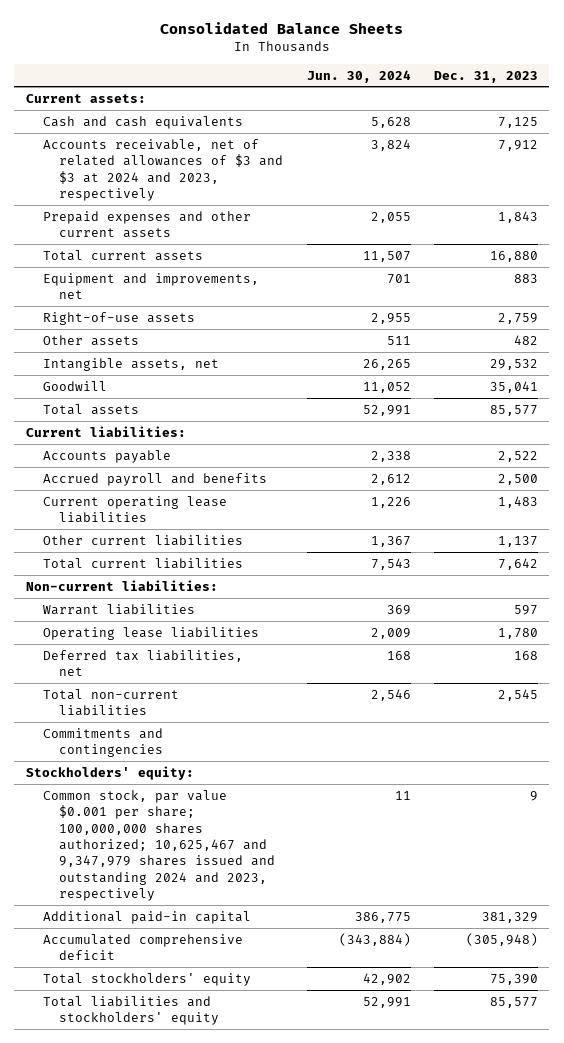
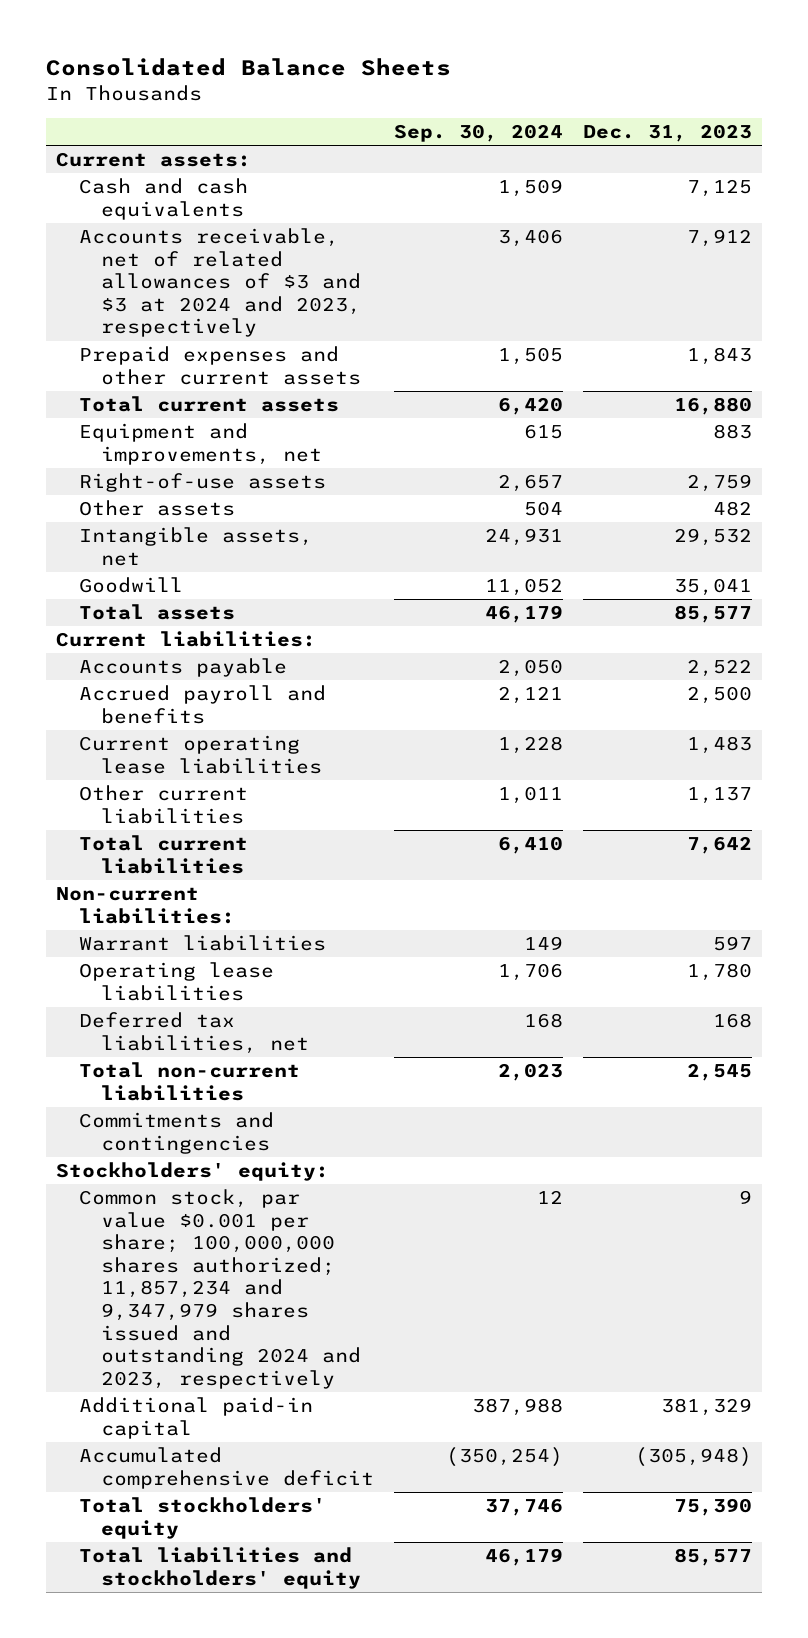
[306,69,411,83] Jun. 30, 2024 -> none
none -> [393,123,563,142] Sep. 30, 2024
[42,789,276,902] Common stock, par value $0.001 per share; 100,000,000 shares authorized; 10,625,467 and 9,347,979 shares issued and outstanding 2024 and 2023, respectively -> [78,1189,362,1389] Common stock, par value $0.001 per share; 100,000,000 shares authorized; 11,857,234 and 9,347,979 shares issued and outstanding 2024 and 2023, respectively

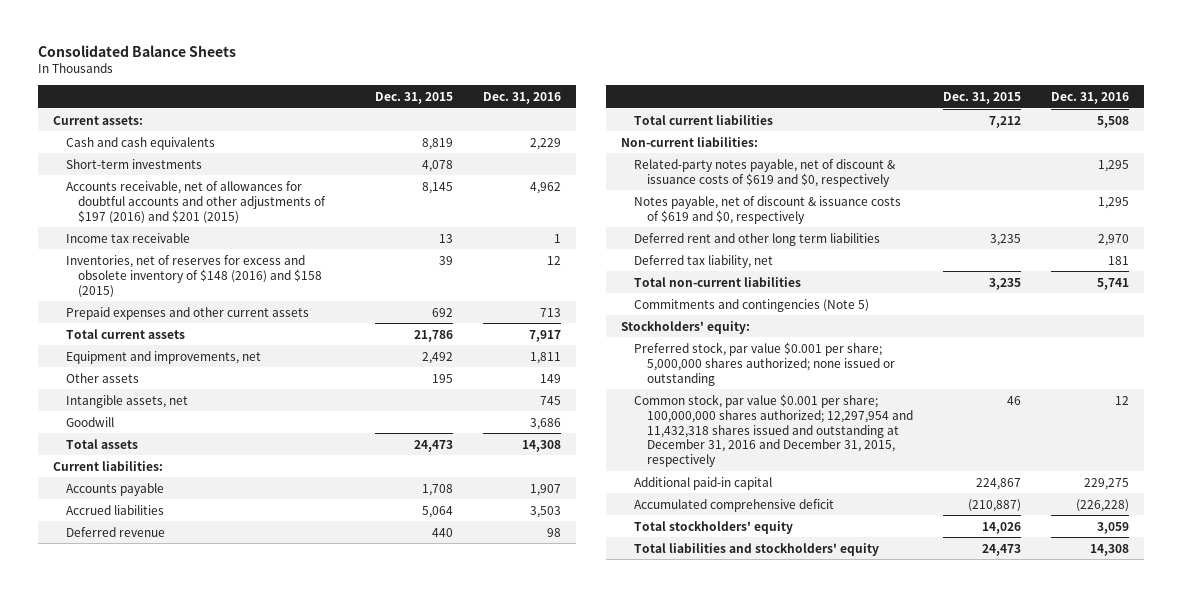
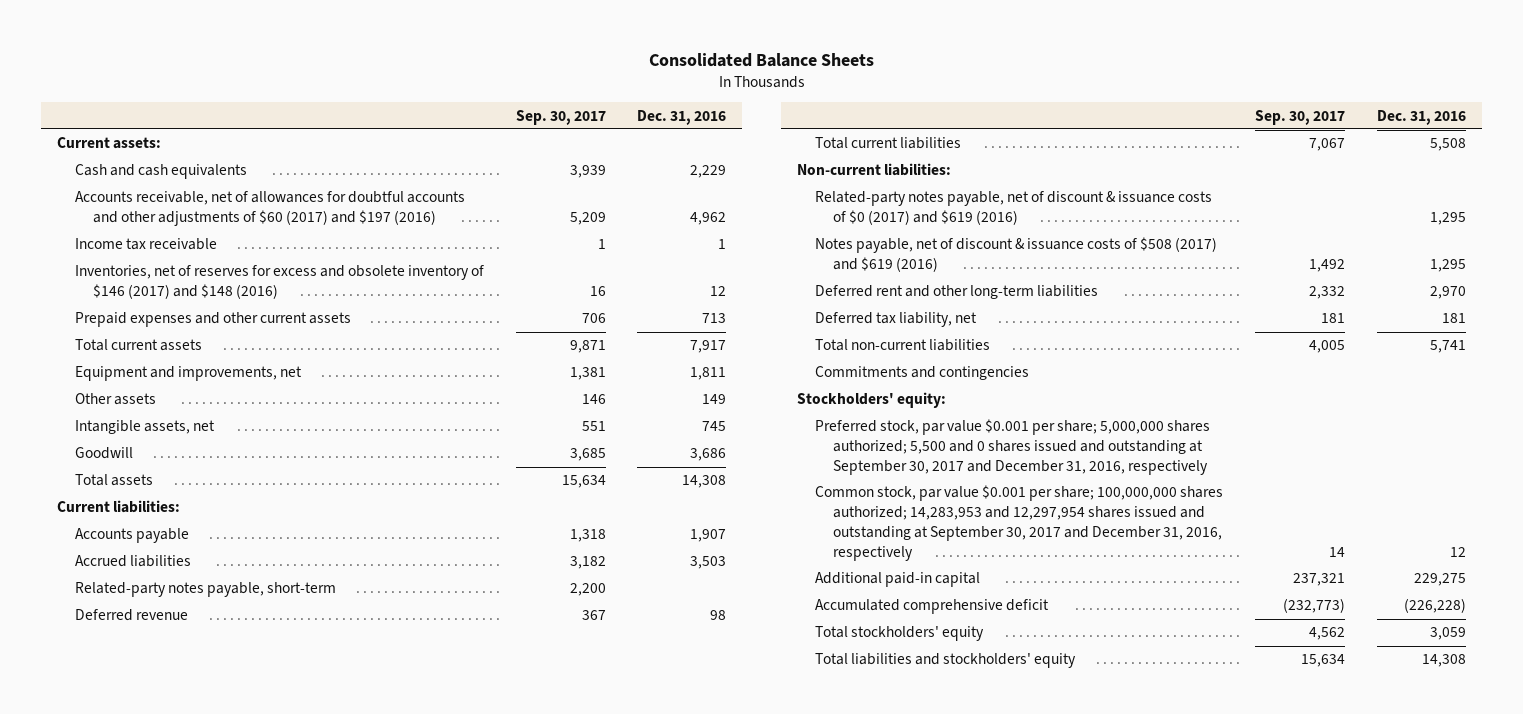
[374,91,453,104] Dec. 31, 2015 -> none
none -> [515,109,606,125] Sep. 30, 2017
[65,158,202,169] Short-term investments -> none
[65,180,327,224] Accounts receivable, net of allowances for doubtful accounts and other adjustments of $197 (2016) and $201 (2015) -> [75,191,466,227] Accounts receivable, net of allowances for doubtful accounts and other adjustments of $60 (2017) and $197 (2016)
[65,254,323,298] Inventories, net of reserves for excess and obsolete inventory of $148 (2016) and $158 (2015) -> [75,265,485,300] Inventories, net of reserves for excess and obsolete inventory of $146 (2017) and $148 (2016)
none -> [75,582,337,598] Related-party notes payable, short-term
[634,158,896,187] Related-party notes payable, net of discount & issuance costs of $619 and $0, respectively -> [814,191,1212,226] Related-party notes payable, net of discount & issuance costs of $0 (2017) and $619 (2016)
[634,195,902,224] Notes payable, net of discount & issuance costs of $619 and $0, respectively -> [814,237,1217,273] Notes payable, net of discount & issuance costs of $508 (2017) and $619 (2016)
[634,232,881,246] Deferred rent and other long term liabilities -> [814,285,1098,300] Deferred rent and other long-term liabilities
[634,298,870,312] Commitments and contingencies (Note 5) -> [814,366,1029,381] Commitments and contingencies
[634,341,895,386] Preferred stock, par value $0.001 per share; 5,000,000 shares authorized; none issued or outstanding -> [814,419,1210,476] Preferred stock, par value $0.001 per share; 5,000,000 shares authorized; 5,500 and 0 shares issued and outstanding at September 30, 2017 and December 31, 2016, respectively
[634,393,913,468] Common stock, par value $0.001 per share; 100,000,000 shares authorized; 12,297,954 and 11,432,318 shares issued and outstanding at December 31, 2016 and December 31, 2015, respectively -> [814,485,1223,561] Common stock, par value $0.001 per share; 100,000,000 shares authorized; 14,283,953 and 12,297,954 shares issued and outstanding at September 30, 2017 and December 31, 2016, respectively

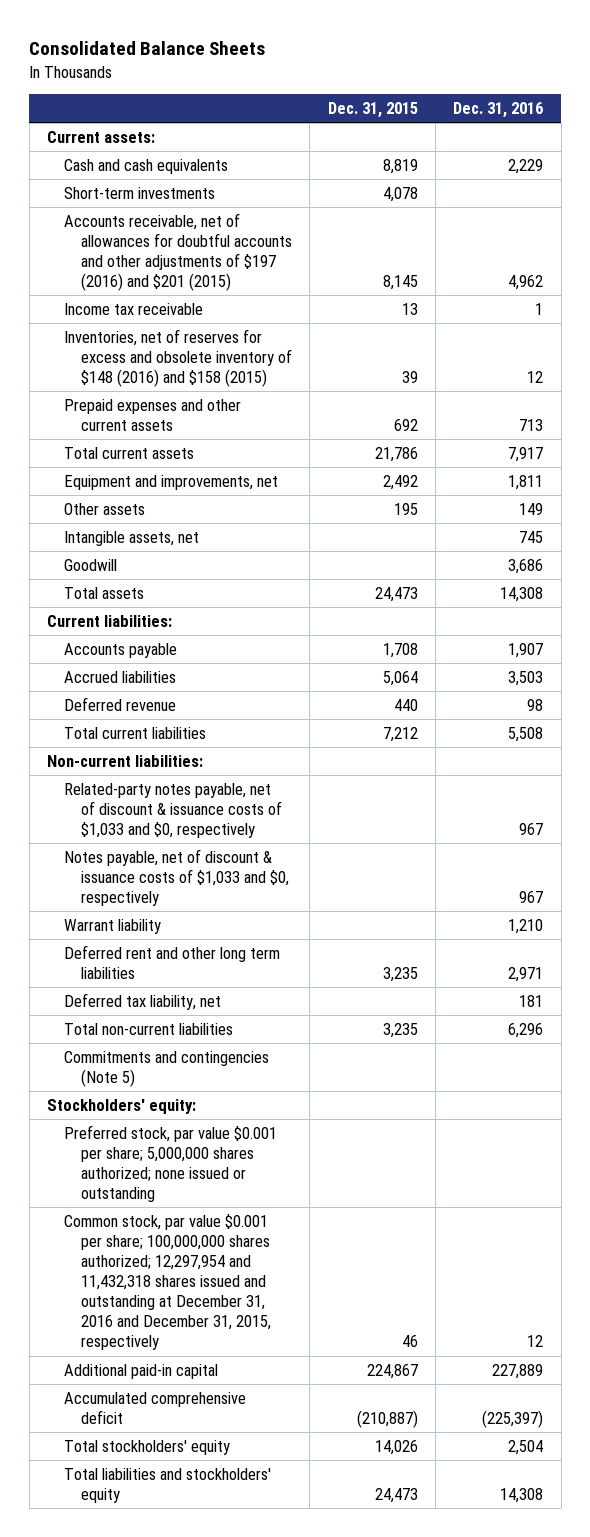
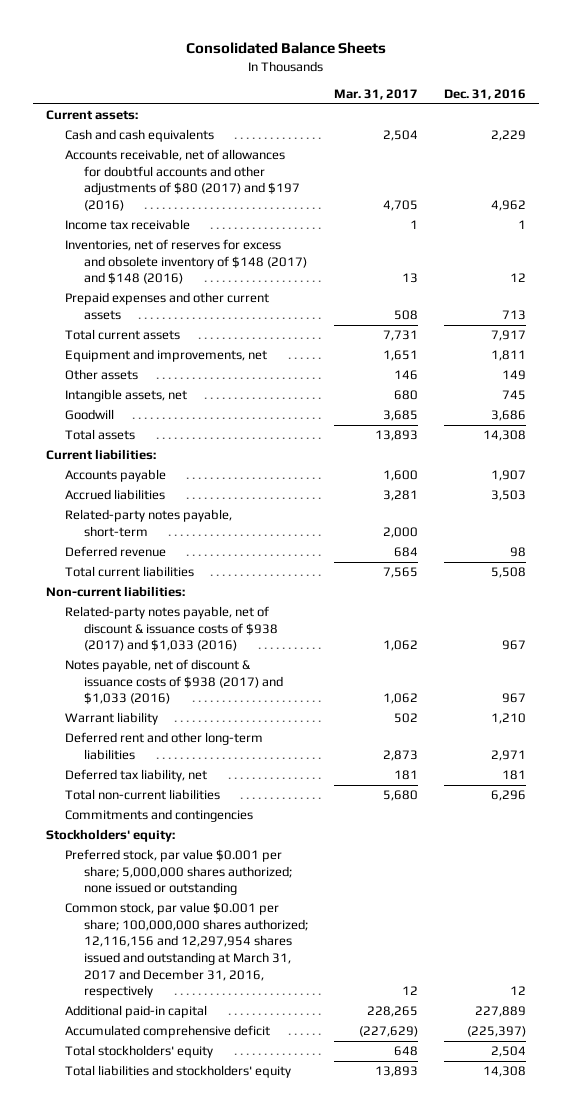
[327,102,418,119] Dec. 31, 2015 -> none
none -> [334,89,419,101] Mar. 31, 2017
[63,186,215,199] Short-term investments -> none
[63,212,293,292] Accounts receivable, net of allowances for doubtful accounts and other adjustments of $197 (2016) and $201 (2015) -> [65,149,301,212] Accounts receivable, net of allowances for doubtful accounts and other adjustments of $80 (2017) and $197 (2016)
[63,328,293,388] Inventories, net of reserves for excess and obsolete inventory of $148 (2016) and $158 (2015) -> [65,239,308,285] Inventories, net of reserves for excess and obsolete inventory of $148 (2017) and $148 (2016)
none -> [65,509,233,537] Related-party notes payable, short-term
[63,782,283,839] Related-party notes payable, net of discount & issuance costs of $1,033 and $0, respectively -> [65,606,279,652] Related-party notes payable, net of discount & issuance costs of $938 (2017) and $1,033 (2016)
[63,848,290,907] Notes payable, net of discount & issuance costs of $1,033 and $0, respectively -> [65,659,284,705] Notes payable, net of discount & issuance costs of $938 (2017) and $1,033 (2016)
[63,944,280,980] Deferred rent and other long term liabilities -> [65,732,264,760] Deferred rent and other long-term liabilities
[63,1050,269,1088] Commitments and contingencies (Note 5) -> [65,809,254,823] Commitments and contingencies
[63,1213,272,1351] Common stock, par value $0.001 per share; 100,000,000 shares authorized; 12,297,954 and 11,432,318 shares issued and outstanding at December 31, 2016 and December 31, 2015, respectively -> [65,902,309,999] Common stock, par value $0.001 per share; 100,000,000 shares authorized; 12,116,156 and 12,297,954 shares issued and outstanding at March 31, 2017 and December 31, 2016, respectively

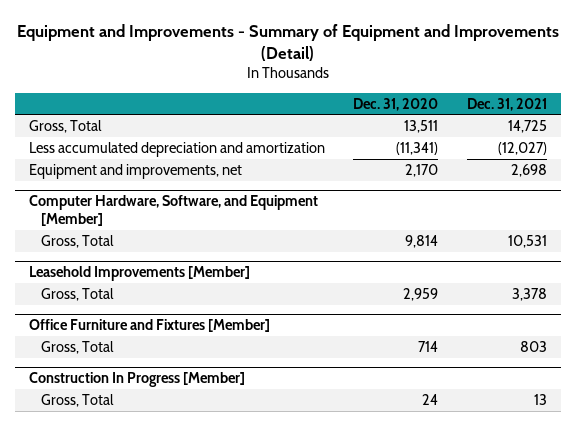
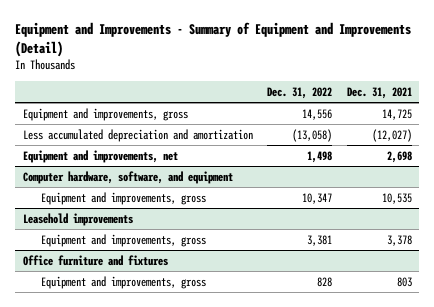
[353,97,439,111] Dec. 31, 2020 -> none
none -> [267,86,333,99] Dec. 31, 2022
[28,119,102,133] Gross, Total -> [22,107,188,121] Equipment and improvements, gross
[28,371,245,387] Construction In Progress [Member] -> none
[40,393,114,407] Gross, Total -> none
[28,194,318,226] Computer Hardware, Software, and Equipment [Member] -> [22,170,233,184] Computer hardware, software, and equipment
[40,234,114,248] Gross, Total -> [40,191,206,205] Equipment and improvements, gross
[507,234,547,248] 10,531 -> [381,192,412,204] 10,535
[28,265,250,281] Leasehold Improvements [Member] -> [22,212,133,226] Leasehold improvements
[40,287,114,301] Gross, Total -> [40,233,206,247] Equipment and improvements, gross
[28,318,270,332] Office Furniture and Fixtures [Member] -> [22,254,168,266] Office furniture and fixtures
[40,340,114,354] Gross, Total -> [40,275,206,289] Equipment and improvements, gross

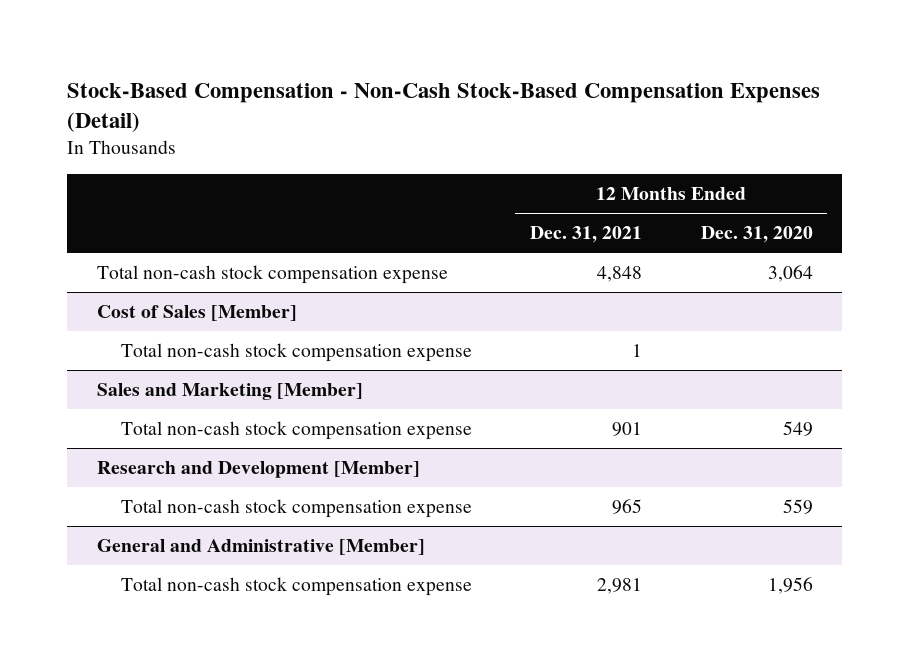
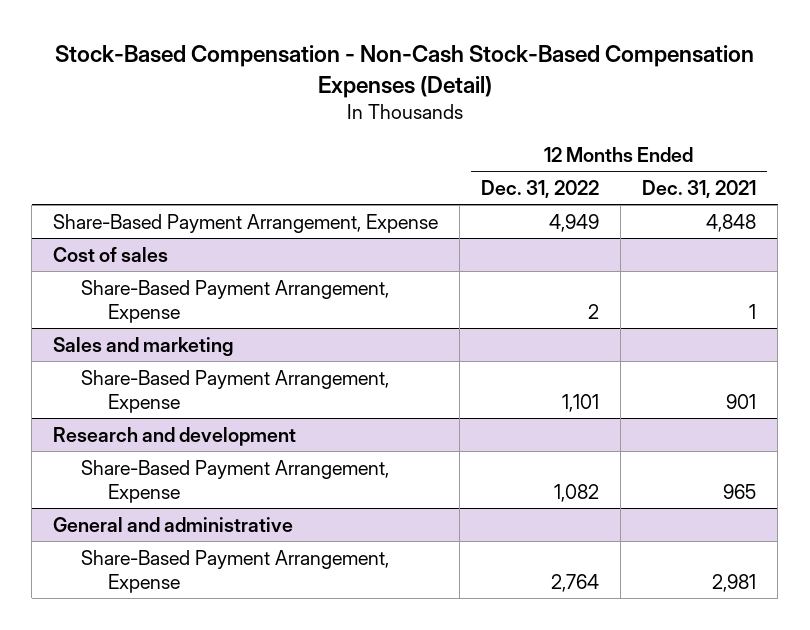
[700,226,813,244] Dec. 31, 2020 -> none
none -> [481,179,600,198] Dec. 31, 2022
[96,264,448,284] Total non-cash stock compensation expense -> [53,213,439,233] Share-Based Payment Arrangement, Expense
[96,304,297,321] Cost of Sales [Member] -> [53,246,169,262] Cost of sales
[120,342,472,362] Total non-cash stock compensation expense -> [80,279,389,323] Share-Based Payment Arrangement, Expense
[96,382,363,400] Sales and Marketing [Member] -> [53,336,234,356] Sales and marketing
[120,420,472,440] Total non-cash stock compensation expense -> [80,369,389,413] Share-Based Payment Arrangement, Expense
[96,460,420,478] Research and Development [Member] -> [53,426,297,446] Research and development
[120,498,472,518] Total non-cash stock compensation expense -> [80,459,389,503] Share-Based Payment Arrangement, Expense
[96,538,425,555] General and Administrative [Member] -> [53,516,294,532] General and administrative
[120,576,472,596] Total non-cash stock compensation expense -> [80,549,389,593] Share-Based Payment Arrangement, Expense

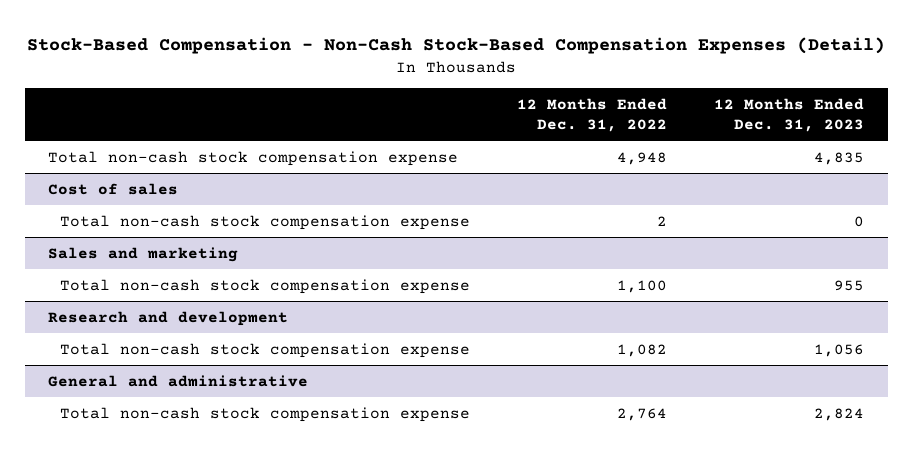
[642,179,757,198] Dec. 31, 2021 -> none
none -> [714,97,865,132] 12 Months Ended Dec. 31, 2023
[53,213,439,233] Share-Based Payment Arrangement, Expense -> none
none -> [48,150,459,166] Total non-cash stock compensation expense
[80,279,389,323] Share-Based Payment Arrangement, Expense -> [60,214,471,230] Total non-cash stock compensation expense
[80,369,389,413] Share-Based Payment Arrangement, Expense -> none
none -> [60,278,471,294] Total non-cash stock compensation expense
[80,459,389,503] Share-Based Payment Arrangement, Expense -> [60,342,471,358] Total non-cash stock compensation expense
[80,549,389,593] Share-Based Payment Arrangement, Expense -> [60,406,471,422] Total non-cash stock compensation expense

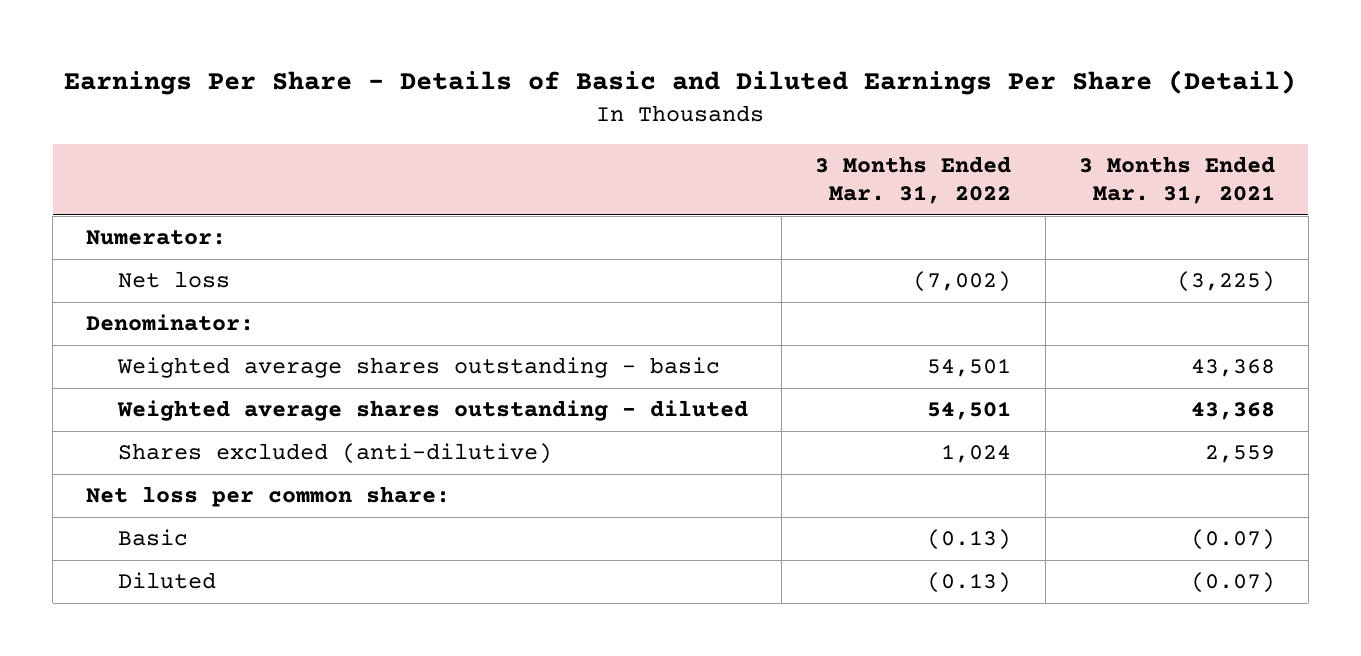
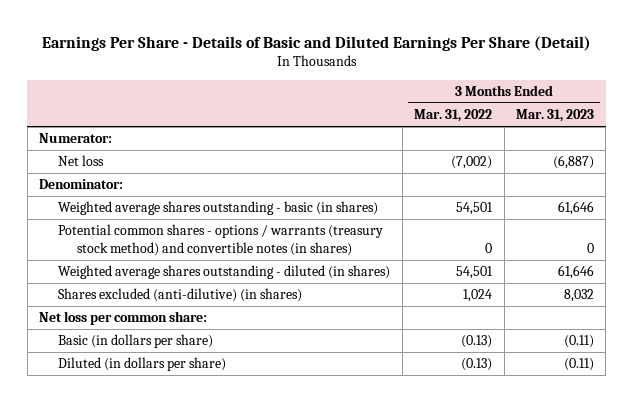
[1078,156,1275,205] 3 Months Ended Mar. 31, 2021 -> none
none -> [516,109,595,123] Mar. 31, 2023
[117,357,721,379] Weighted average shares outstanding - basic -> [58,201,379,216] Weighted average shares outstanding - basic (in shares)
none -> [58,224,384,256] Potential common shares - options / warrants (treasury stock method) and convertible notes (in shares)
[117,400,749,422] Weighted average shares outstanding - diluted -> [58,265,391,280] Weighted average shares outstanding - diluted (in shares)
[118,443,553,465] Shares excluded (anti-dilutive) -> [58,288,303,303] Shares excluded (anti-dilutive) (in shares)
[118,529,189,547] Basic -> [58,334,214,349] Basic (in dollars per share)
[118,572,217,590] Diluted -> [58,357,227,372] Diluted (in dollars per share)

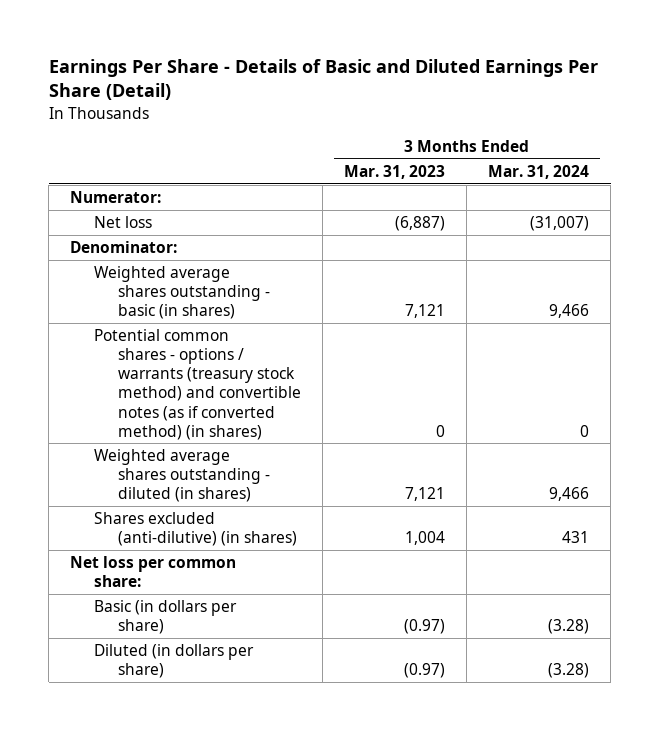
[414,109,493,123] Mar. 31, 2022 -> none
none -> [488,165,590,180] Mar. 31, 2024
[558,201,595,216] 61,646 -> [405,304,446,319] 7,121
[58,224,384,256] Potential common shares - options / warrants (treasury stock method) and convertible notes (in shares) -> [94,329,302,440] Potential common shares - options / warrants (treasury stock method) and convertible notes (as if converted method) (in shares)
[558,265,595,280] 61,646 -> [405,487,446,502] 7,121
[564,289,595,303] 8,032 -> [405,531,446,546] 1,004
[564,335,595,349] (0.11) -> [404,619,446,635] (0.97)
[564,358,595,372] (0.11) -> [404,663,446,679] (0.97)

